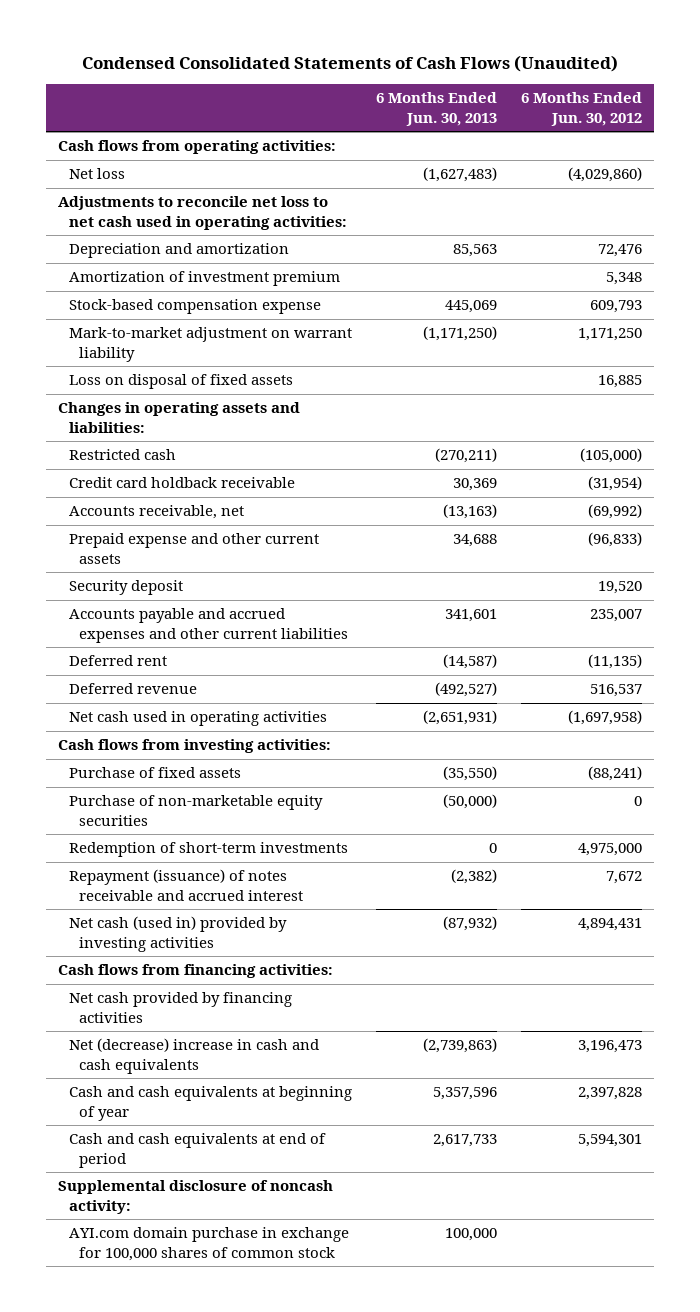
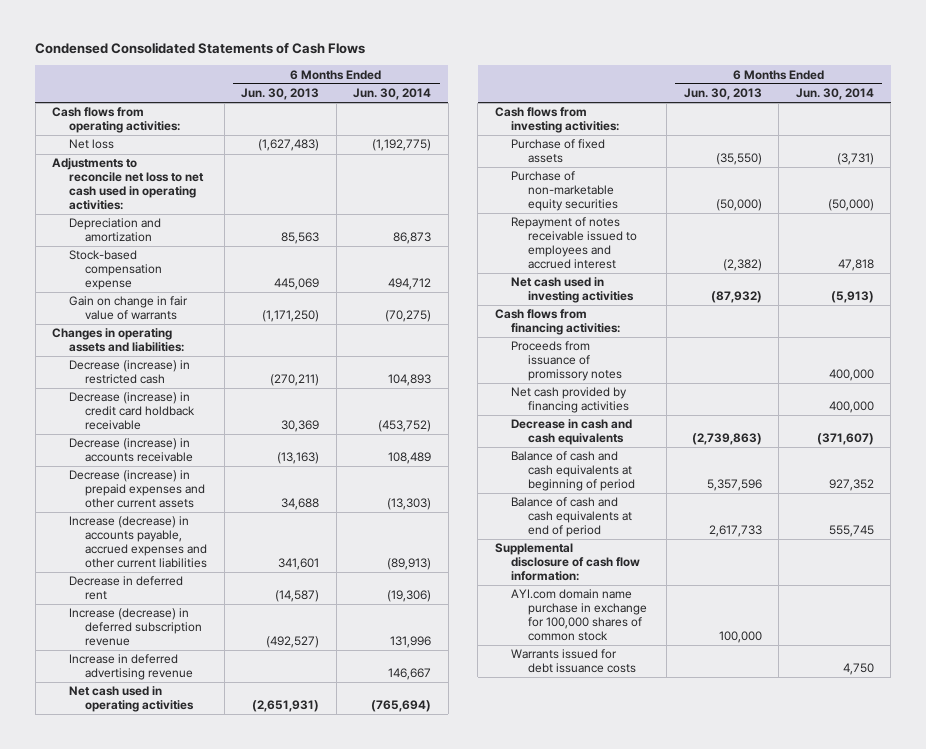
[81,55,618,73] Condensed Consolidated Statements of Cash Flows (Unaudited) -> [35,42,366,55] Condensed Consolidated Statements of Cash Flows
[520,92,642,126] 6 Months Ended Jun. 30, 2012 -> none
none -> [353,88,432,101] Jun. 30, 2014
[68,271,340,287] Amortization of investment premium -> none
[68,374,293,390] Loss on disposal of fixed assets -> none
[68,327,352,362] Mark-to-market adjustment on warrant liability -> [68,296,188,321] Gain on change in fair value of warrants
[68,580,183,596] Security deposit -> none
[68,449,176,461] Restricted cash -> [68,360,190,385] Decrease (increase) in restricted cash
[68,477,295,489] Credit card holdback receivable -> [68,392,196,431] Decrease (increase) in credit card holdback receivable
[68,505,244,520] Accounts receivable, net -> [68,438,194,463] Decrease (increase) in accounts receivable
[68,533,319,564] Prepaid expense and other current assets -> [68,470,206,509] Decrease (increase) in prepaid expenses and other current assets
[68,608,349,643] Accounts payable and accrued expenses and other current liabilities -> [68,516,208,568] Increase (decrease) in accounts payable, accrued expenses and other current liabilities
[68,655,167,667] Deferred rent -> [68,576,183,601] Decrease in deferred rent
[68,683,197,695] Deferred revenue -> [68,608,203,647] Increase (decrease) in deferred subscription revenue
none -> [68,654,194,681] Increase in deferred advertising revenue
[68,842,348,858] Redemption of short-term investments -> none
[68,869,304,901] Repayment (issuance) of notes receivable and accrued interest -> [511,217,637,269] Repayment of notes receivable issued to employees and accrued interest
[68,916,287,952] Net cash (used in) provided by investing activities -> [511,277,634,304] Net cash used in investing activities
none -> [511,341,622,382] Proceeds from issuance of promissory notes
[68,1038,319,1074] Net (decrease) increase in cash and cash equivalents -> [511,419,633,446] Decrease in cash and cash equivalents
[68,1086,352,1121] Cash and cash equivalents at beginning of year -> [511,451,635,492] Balance of cash and cash equivalents at beginning of period
[68,1133,326,1168] Cash and cash equivalents at end of period -> [511,497,632,538] Balance of cash and cash equivalents at end of period
[57,1180,333,1214] Supplemental disclosure of noncash activity: -> [494,543,641,582] Supplemental disclosure of cash flow information:
[68,1227,349,1261] AYI.com domain purchase in exchange for 100,000 shares of common stock -> [511,589,647,641] AYI.com domain name purchase in exchange for 100,000 shares of common stock
none -> [511,649,636,674] Warrants issued for debt issuance costs

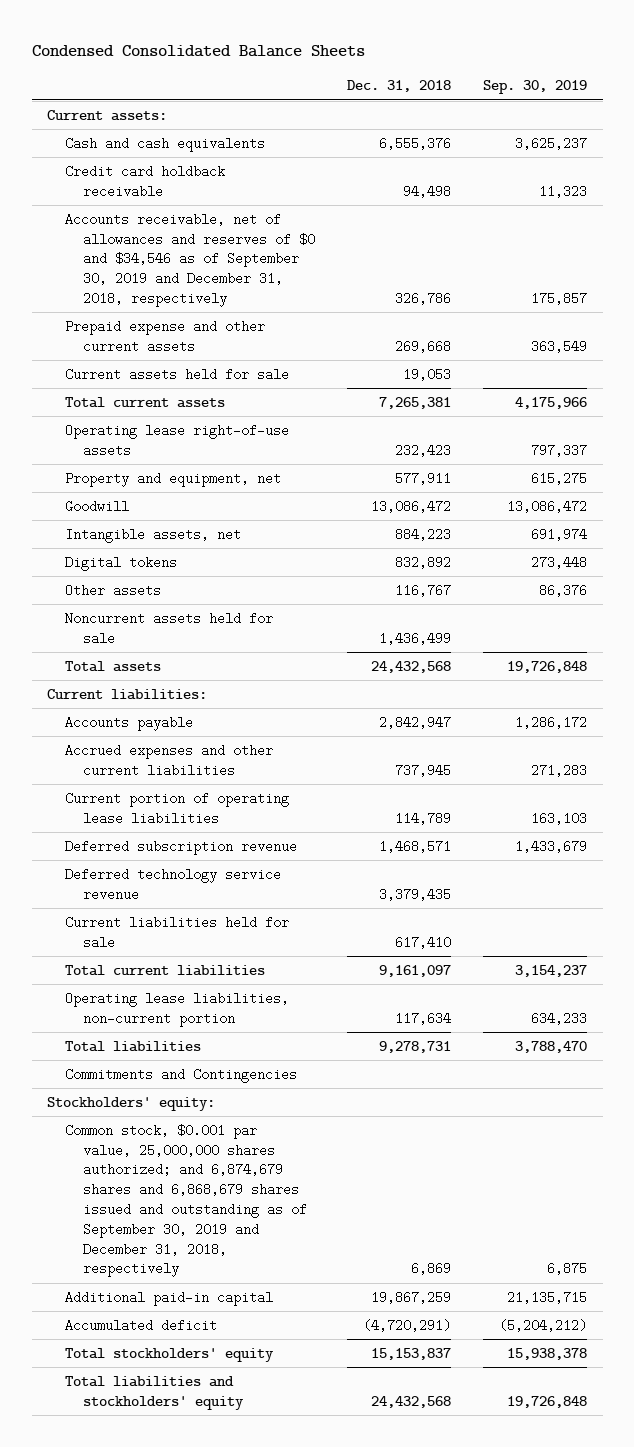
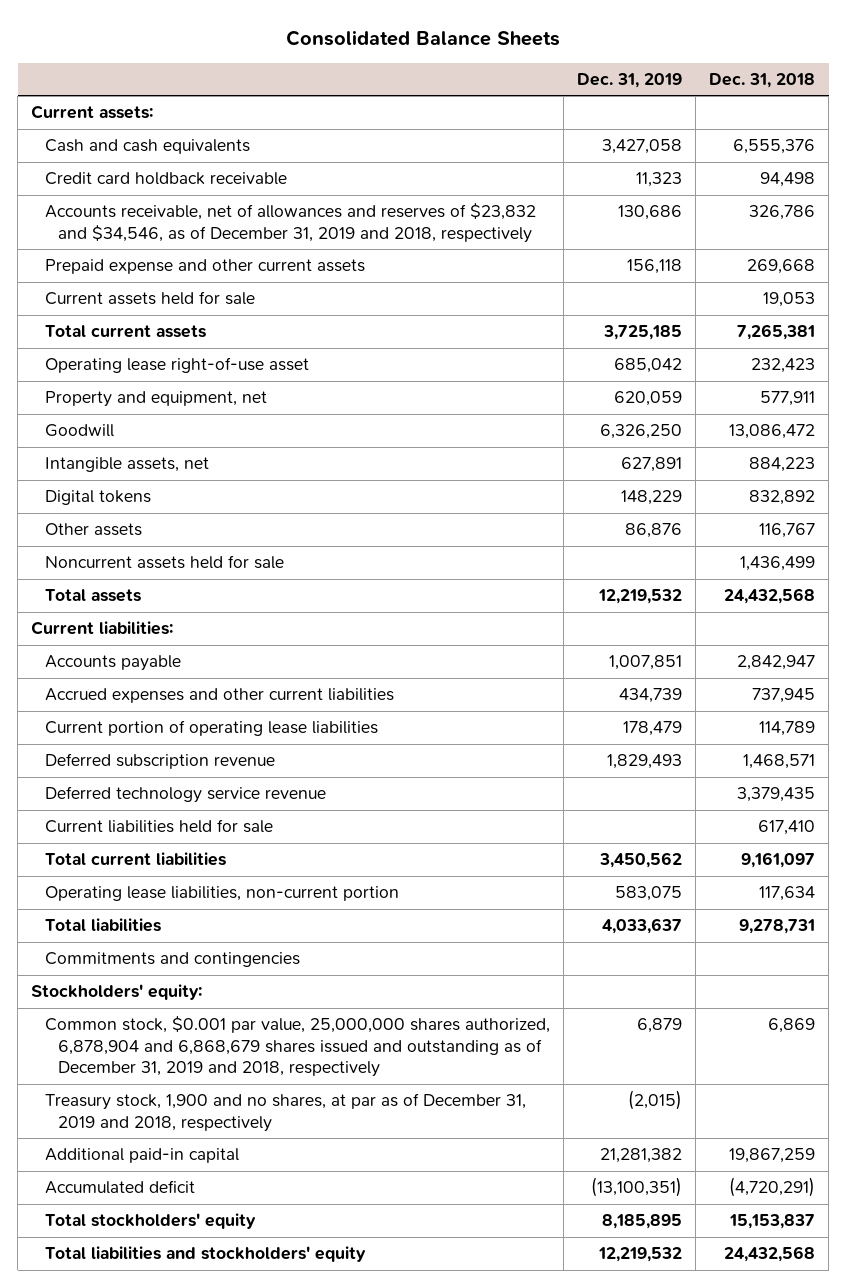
[31,44,365,57] Condensed Consolidated Balance Sheets -> [286,30,561,47] Consolidated Balance Sheets
[482,80,587,95] Sep. 30, 2019 -> none
none -> [576,72,682,88] Dec. 31, 2019
[65,212,316,308] Accounts receivable, net of allowances and reserves of $0 and $34,546 as of September 30, 2019 and December 31, 2018, respectively -> [44,203,536,243] Accounts receivable, net of allowances and reserves of $23,832 and $34,546, as of December 31, 2019 and 2018, respectively
[65,423,290,457] Operating lease right-of-use assets -> [44,357,309,374] Operating lease right-of-use asset
[65,1067,298,1083] Commitments and Contingencies -> [44,952,300,968] Commitments and contingencies
[65,1123,308,1278] Common stock, $0.001 par value, 25,000,000 shares authorized; and 6,874,679 shares and 6,868,679 shares issued and outstanding as of September 30, 2019 and December 31, 2018, respectively -> [44,1016,550,1078] Common stock, $0.001 par value, 25,000,000 shares authorized, 6,878,904 and 6,868,679 shares issued and outstanding as of December 31, 2019 and 2018, respectively
none -> [44,1093,526,1132] Treasury stock, 1,900 and no shares, at par as of December 31, 2019 and 2018, respectively

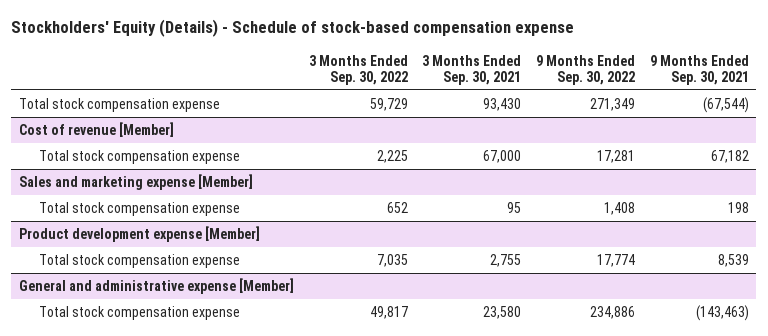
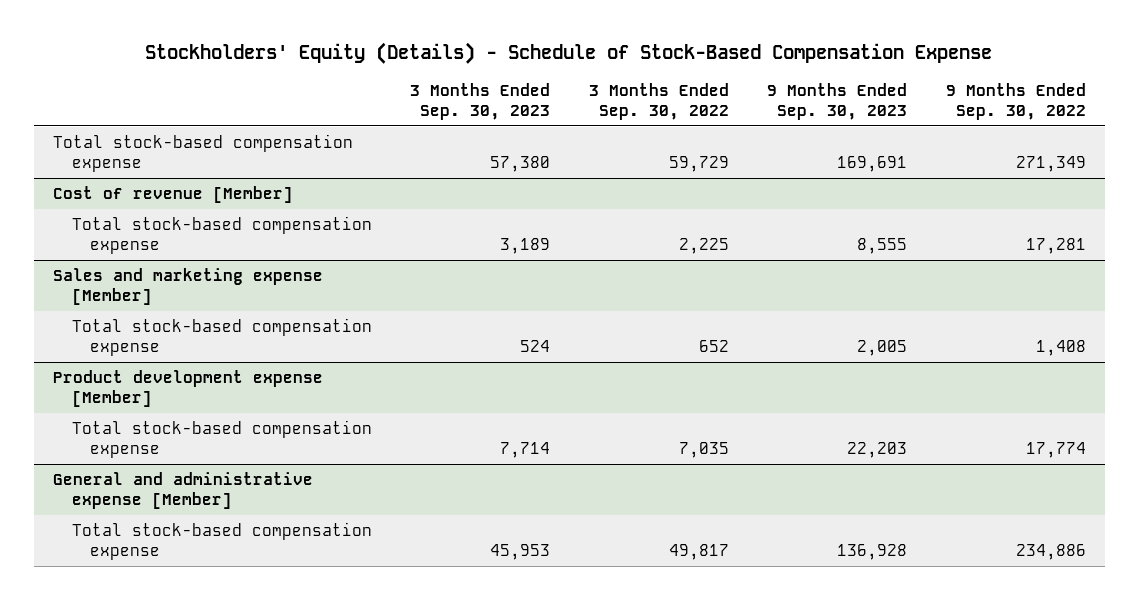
[11,19,575,38] Stockholders' Equity (Details) - Schedule of stock-based compensation expense -> [145,41,993,64] Stockholders' Equity (Details) - Schedule of Stock-Based Compensation Expense
[422,54,522,86] 3 Months Ended Sep. 30, 2021 -> none
[649,54,749,86] 9 Months Ended Sep. 30, 2021 -> none
none -> [410,83,551,120] 3 Months Ended Sep. 30, 2023
none -> [767,83,908,120] 9 Months Ended Sep. 30, 2023
[18,97,220,112] Total stock compensation expense -> [53,134,354,172] Total stock-based compensation expense
[39,149,241,164] Total stock compensation expense -> [71,216,372,254] Total stock-based compensation expense
[39,201,241,216] Total stock compensation expense -> [71,318,372,356] Total stock-based compensation expense
[39,253,241,268] Total stock compensation expense -> [71,420,372,458] Total stock-based compensation expense
[39,305,241,320] Total stock compensation expense -> [71,522,372,560] Total stock-based compensation expense

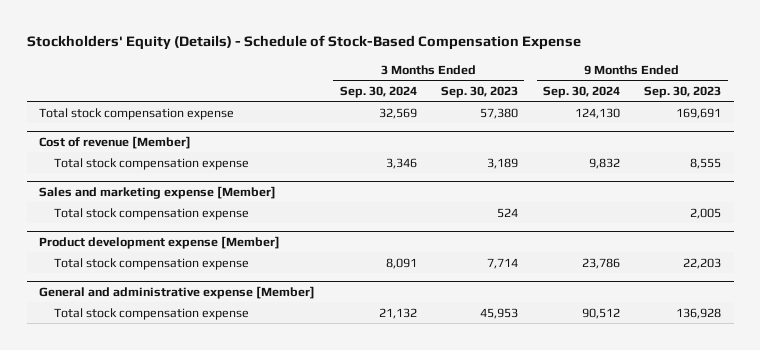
[588,83,729,120] 3 Months Ended Sep. 30, 2022 -> none
[945,83,1086,120] 9 Months Ended Sep. 30, 2022 -> none
none -> [339,85,417,98] Sep. 30, 2024
none -> [542,85,620,98] Sep. 30, 2024
[53,134,354,172] Total stock-based compensation expense -> [39,107,235,120] Total stock compensation expense
[71,216,372,254] Total stock-based compensation expense -> [54,157,250,170] Total stock compensation expense
[71,318,372,356] Total stock-based compensation expense -> [54,207,250,220] Total stock compensation expense
[71,420,372,458] Total stock-based compensation expense -> [54,257,250,270] Total stock compensation expense
[71,522,372,560] Total stock-based compensation expense -> [54,307,250,320] Total stock compensation expense

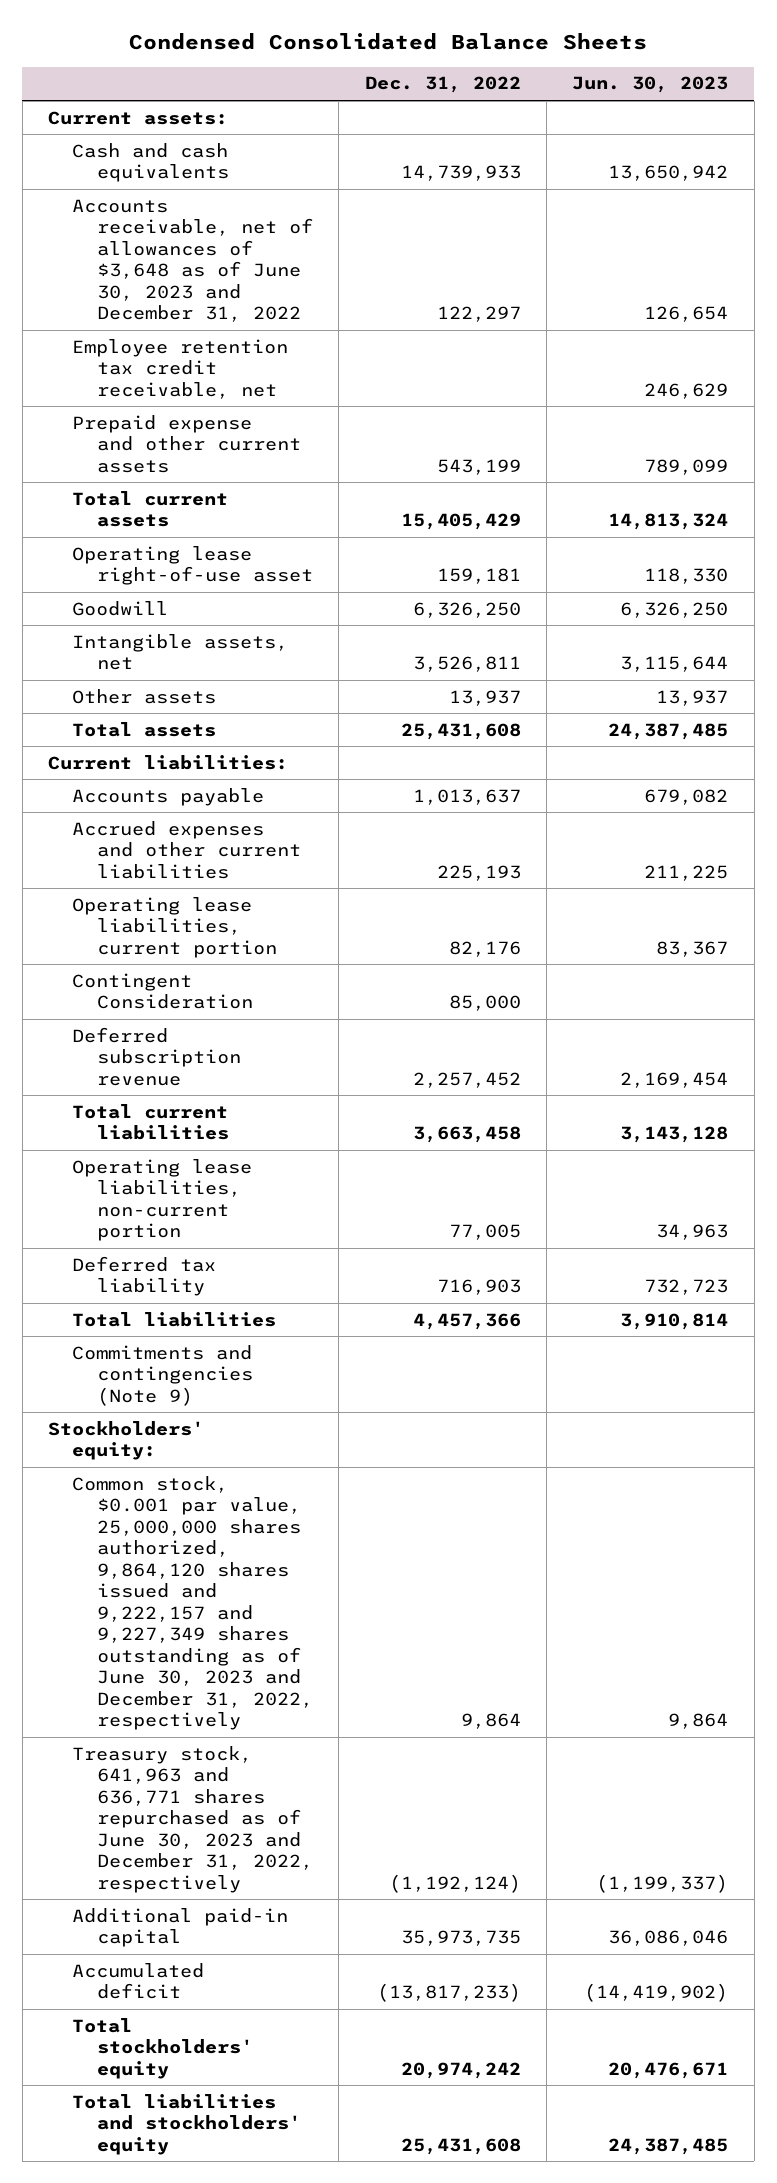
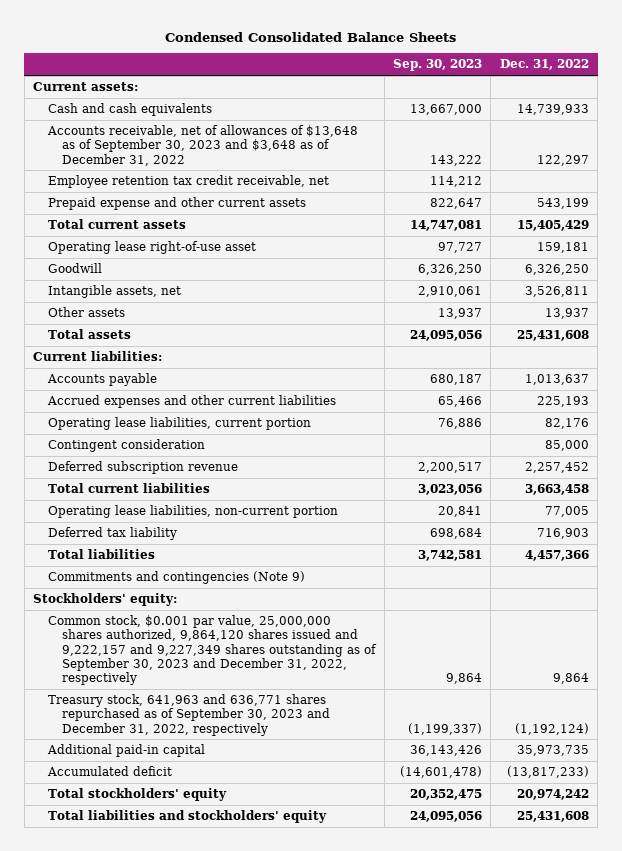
[572,76,729,94] Jun. 30, 2023 -> none
none -> [393,59,483,72] Sep. 30, 2023
[72,198,313,323] Accounts receivable, net of allowances of $3,648 as of June 30, 2023 and December 31, 2022 -> [46,125,358,166] Accounts receivable, net of allowances of $13,648 as of September 30, 2023 and $3,648 as of December 31, 2022
[72,972,253,1010] Contingent Consideration -> [47,439,205,453] Contingent consideration
[72,1475,313,1731] Common stock, $0.001 par value, 25,000,000 shares authorized, 9,864,120 shares issued and 9,222,157 and 9,227,349 shares outstanding as of June 30, 2023 and December 31, 2022, respectively -> [47,615,378,685] Common stock, $0.001 par value, 25,000,000 shares authorized, 9,864,120 shares issued and 9,222,157 and 9,227,349 shares outstanding as of September 30, 2023 and December 31, 2022, respectively
[72,1745,313,1893] Treasury stock, 641,963 and 636,771 shares repurchased as of June 30, 2023 and December 31, 2022, respectively -> [47,694,331,736] Treasury stock, 641,963 and 636,771 shares repurchased as of September 30, 2023 and December 31, 2022, respectively

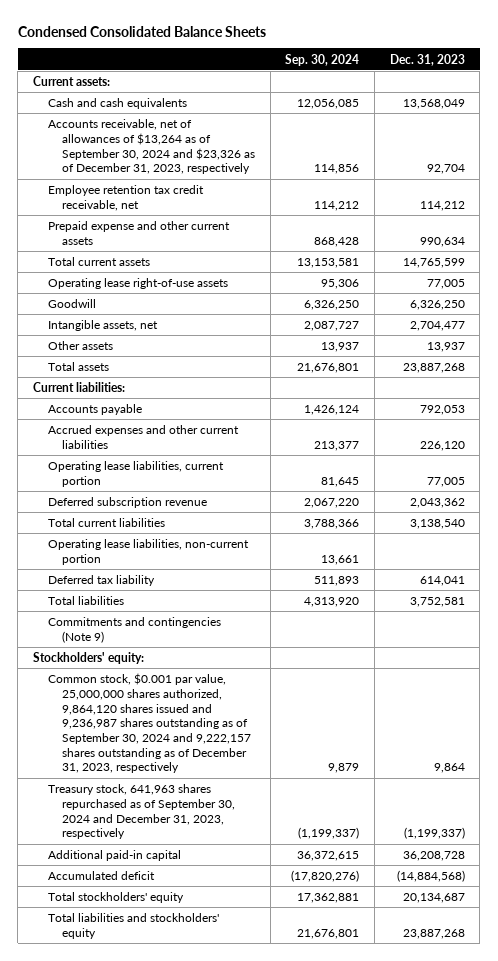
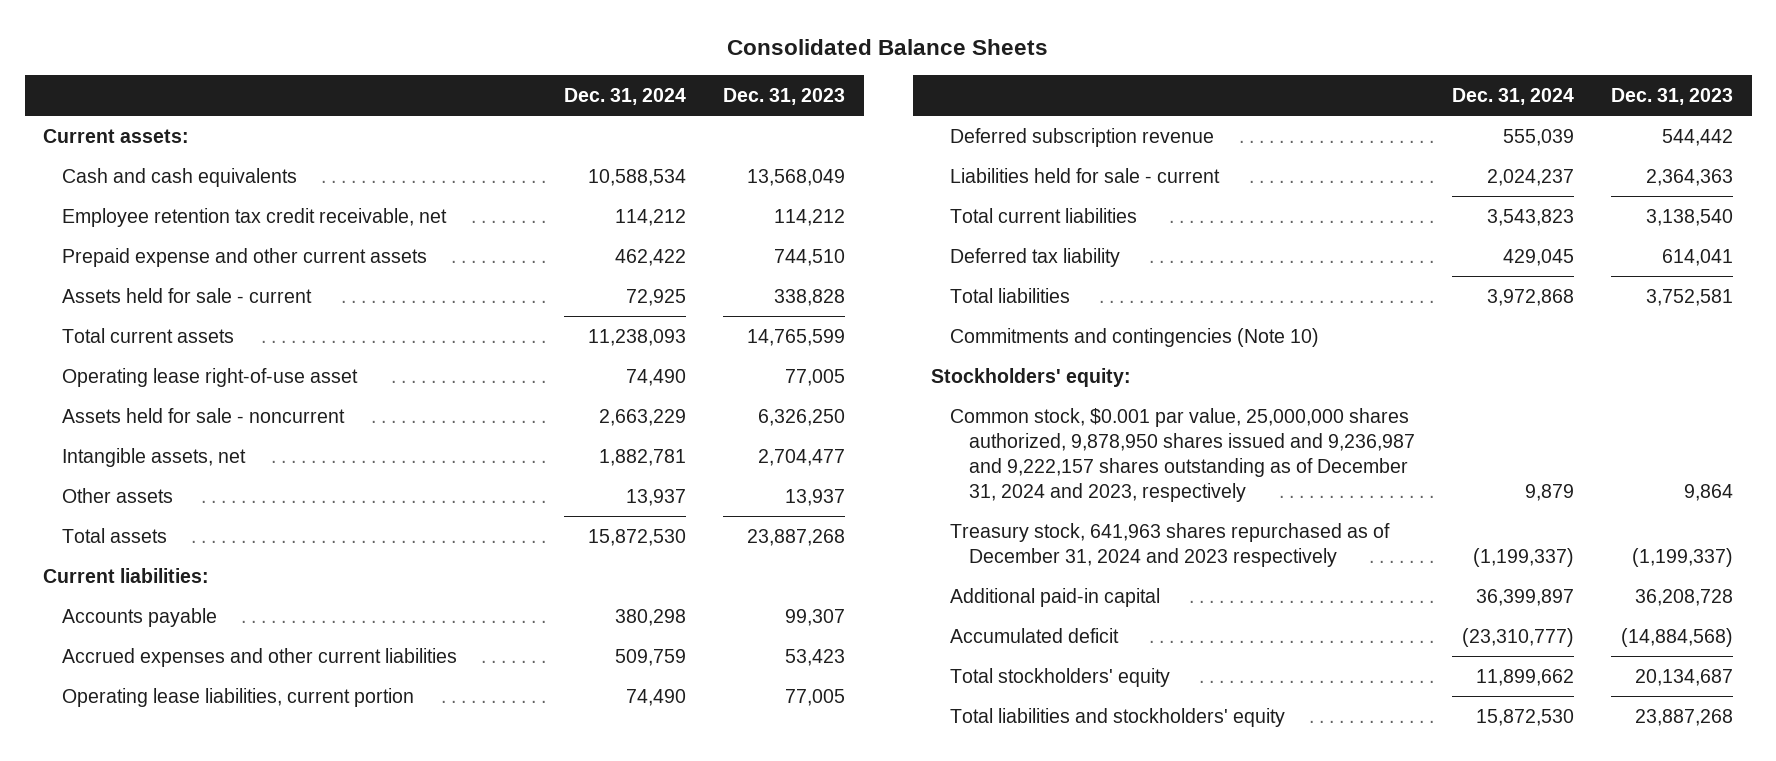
[17,25,266,37] Condensed Consolidated Balance Sheets -> [727,39,1049,56] Consolidated Balance Sheets
[285,53,360,66] Sep. 30, 2024 -> none
none -> [564,87,687,105] Dec. 31, 2024
[47,119,256,175] Accounts receivable, net of allowances of $13,264 as of September 30, 2024 and $23,326 as of December 31, 2023, respectively -> none
[419,236,465,247] 990,634 -> [774,248,846,266] 744,510
none -> [62,287,313,303] Assets held for sale - current
[47,278,228,290] Operating lease right-of-use assets -> [62,367,359,387] Operating lease right-of-use asset
[47,299,96,309] Goodwill -> [62,407,346,423] Assets held for sale - noncurrent
[419,405,465,416] 792,053 -> [785,608,846,626] 99,307
[419,440,465,451] 226,120 -> [785,648,846,666] 53,423
[409,498,465,509] 2,043,362 -> [1662,128,1734,146] 544,442
none -> [950,167,1221,183] Liabilities held for sale - current
[47,539,249,565] Operating lease liabilities, non-current portion -> none
[47,617,221,643] Commitments and contingencies (Note 9) -> [950,327,1320,347] Commitments and contingencies (Note 10)
[47,673,252,774] Common stock, $0.001 par value, 25,000,000 shares authorized, 9,864,120 shares issued and 9,236,987 shares outstanding as of September 30, 2024 and 9,222,157 shares outstanding as of December 31, 2023, respectively -> [950,407,1416,502] Common stock, $0.001 par value, 25,000,000 shares authorized, 9,878,950 shares issued and 9,236,987 and 9,222,157 shares outstanding as of December 31, 2024 and 2023, respectively
[47,784,236,840] Treasury stock, 641,963 shares repurchased as of September 30, 2024 and December 31, 2023, respectively -> [950,522,1391,567] Treasury stock, 641,963 shares repurchased as of December 31, 2024 and 2023 respectively

